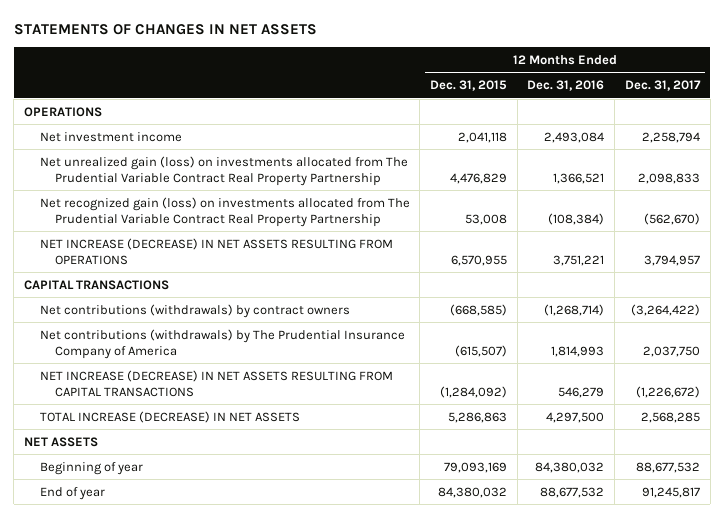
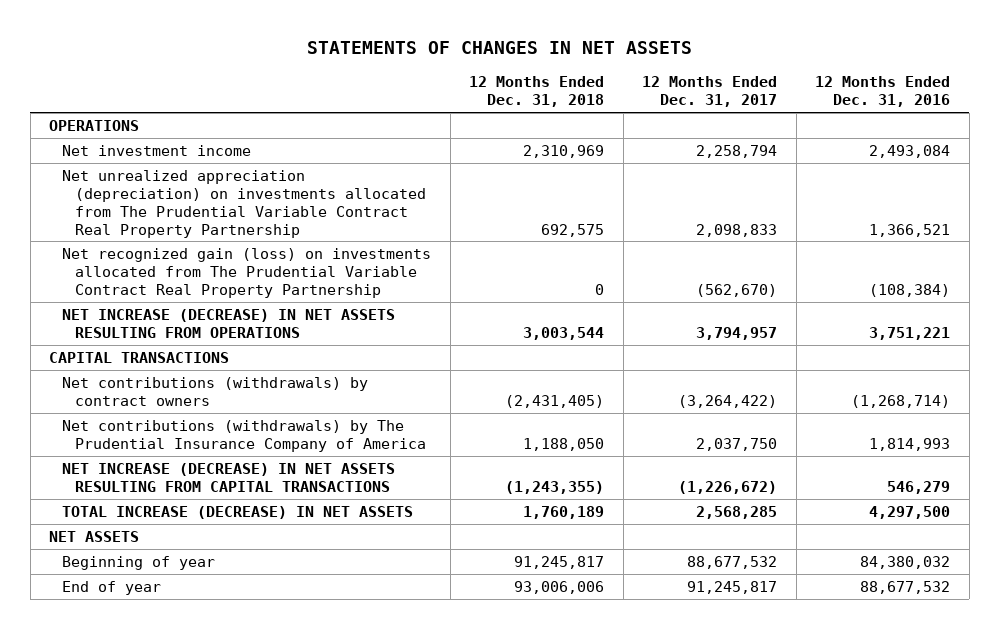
[430,79,508,91] Dec. 31, 2015 -> none
none -> [469,76,605,108] 12 Months Ended Dec. 31, 2018
[39,155,408,186] Net unrealized gain (loss) on investments allocated from The Prudential Variable Contract Real Property Partnership -> [62,170,426,238] Net unrealized appreciation (depreciation) on investments allocated from The Prudential Variable Contract Real Property Partnership

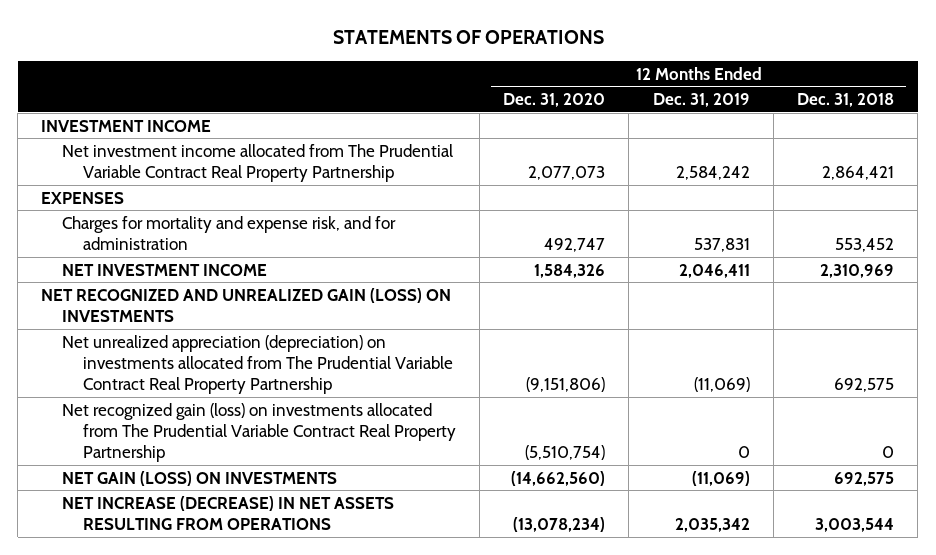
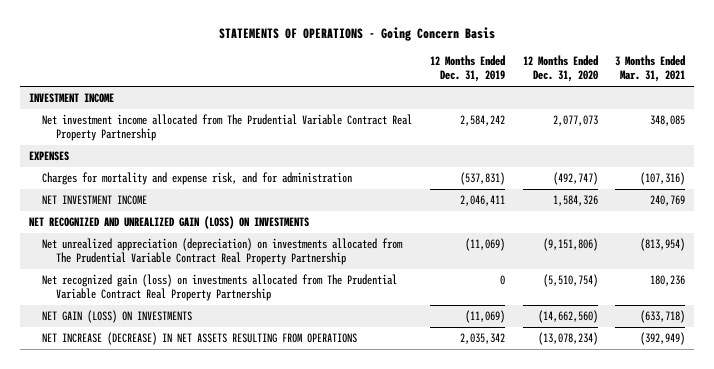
[332,30,604,45] STATEMENTS OF OPERATIONS -> [218,27,495,42] STATEMENTS OF OPERATIONS - Going Concern Basis
[797,93,895,108] Dec. 31, 2018 -> none
none -> [615,55,686,83] 3 Months Ended Mar. 31, 2021
[544,237,606,252] 492,747 -> [552,172,598,186] (492,747)
[693,237,750,252] 537,831 -> [459,172,505,186] (537,831)

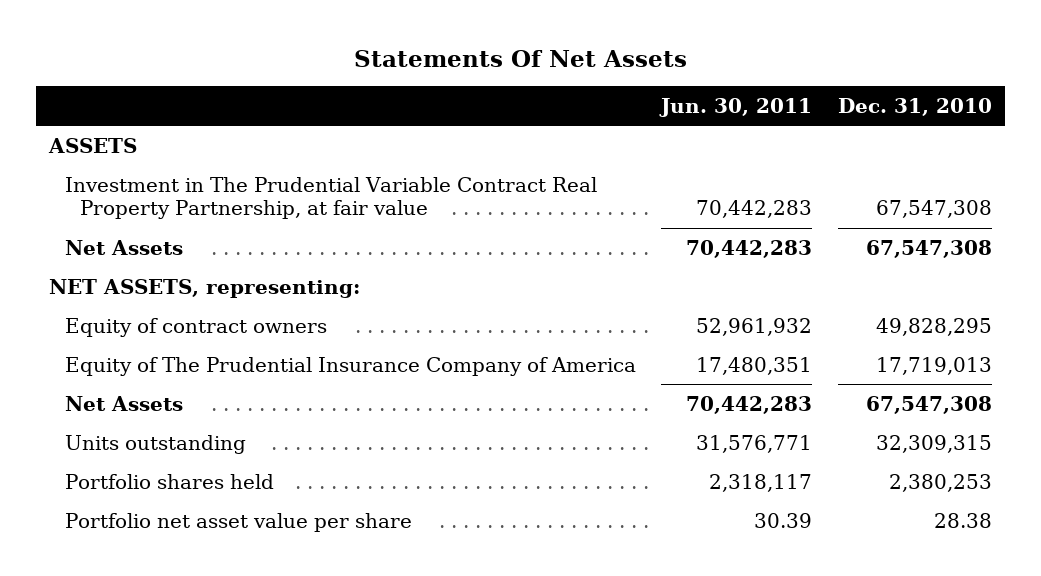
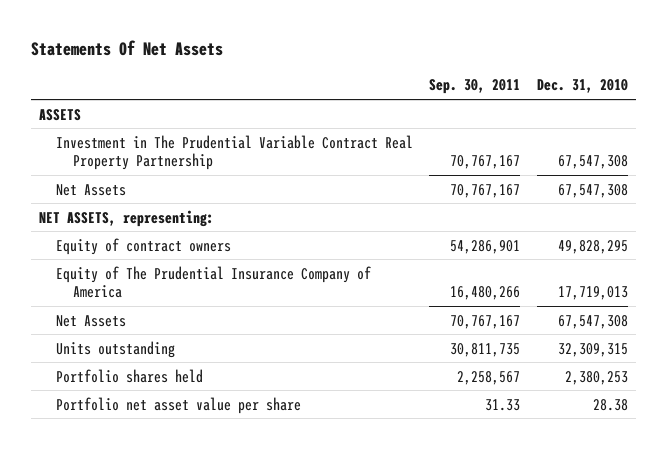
[659,98,813,118] Jun. 30, 2011 -> none
none -> [429,79,521,95] Sep. 30, 2011
[64,176,597,220] Investment in The Prudential Variable Contract Real Property Partnership, at fair value -> [55,134,413,171] Investment in The Prudential Variable Contract Real Property Partnership

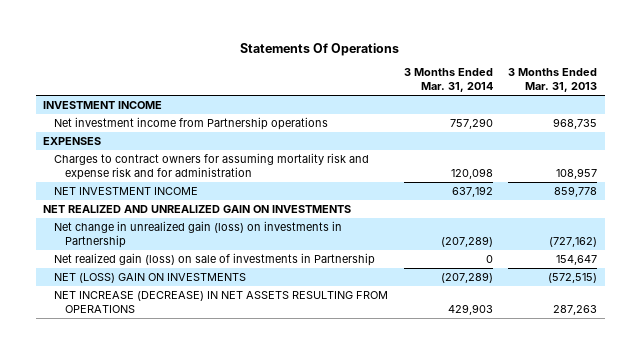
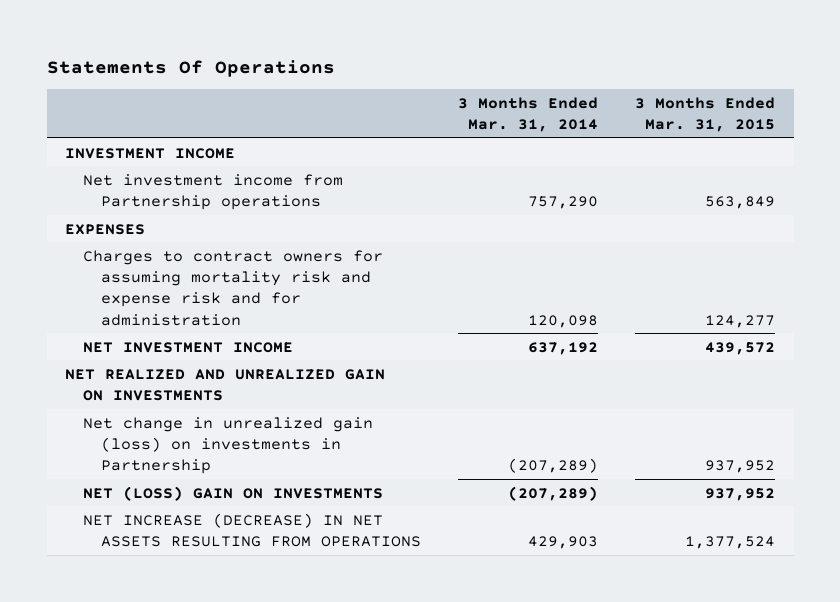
[508,68,598,93] 3 Months Ended Mar. 31, 2013 -> none
none -> [635,96,776,133] 3 Months Ended Mar. 31, 2015
[54,253,376,267] Net realized gain (loss) on sale of investments in Partnership -> none

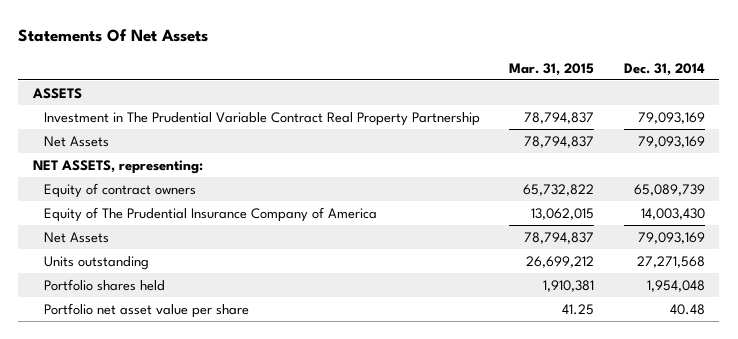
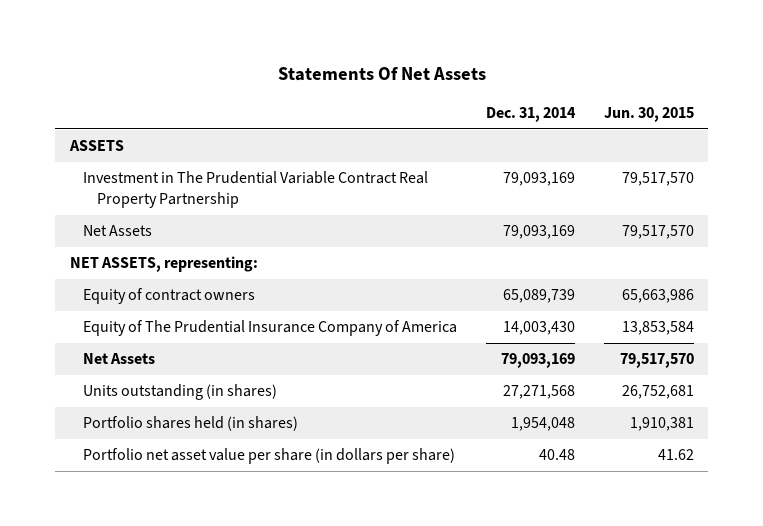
[509,62,595,76] Mar. 31, 2015 -> none
none -> [603,106,694,122] Jun. 30, 2015
[43,255,149,270] Units outstanding -> [83,384,278,401] Units outstanding (in shares)
[43,278,165,291] Portfolio shares held -> [83,416,299,432] Portfolio shares held (in shares)
[43,302,249,318] Portfolio net asset value per share -> [83,448,456,465] Portfolio net asset value per share (in dollars per share)

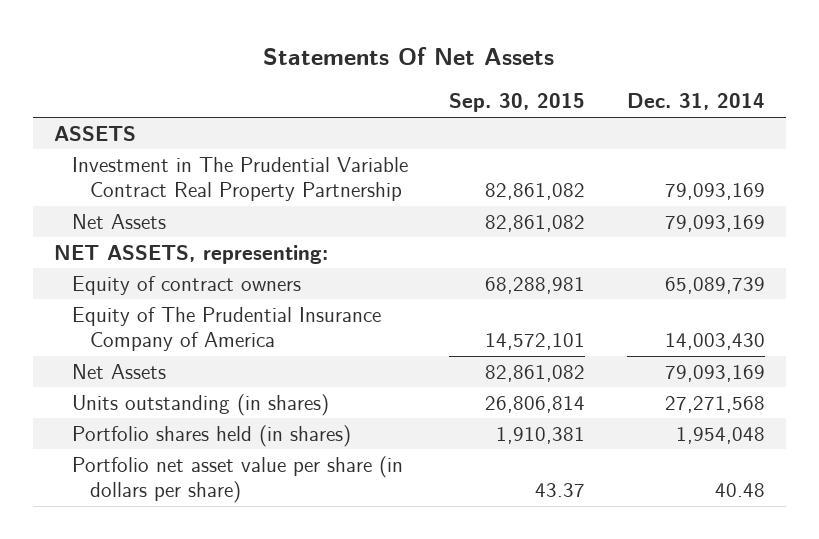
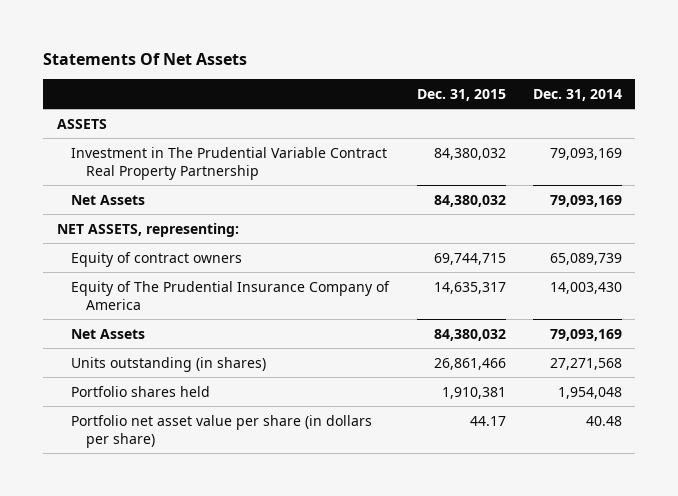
[449,93,586,113] Sep. 30, 2015 -> none
none -> [416,88,506,101] Dec. 31, 2015
[71,424,351,447] Portfolio shares held (in shares) -> [71,385,211,397] Portfolio shares held

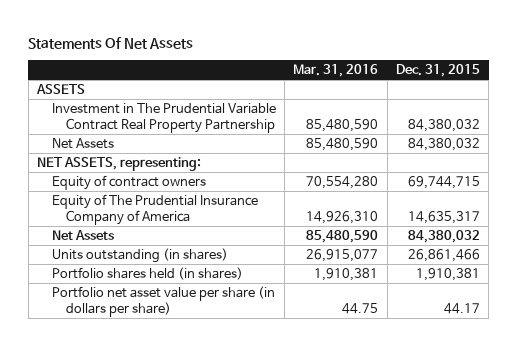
[532,88,622,101] Dec. 31, 2014 -> none
none -> [293,63,379,77] Mar. 31, 2016
[71,385,211,397] Portfolio shares held -> [51,267,243,281] Portfolio shares held (in shares)

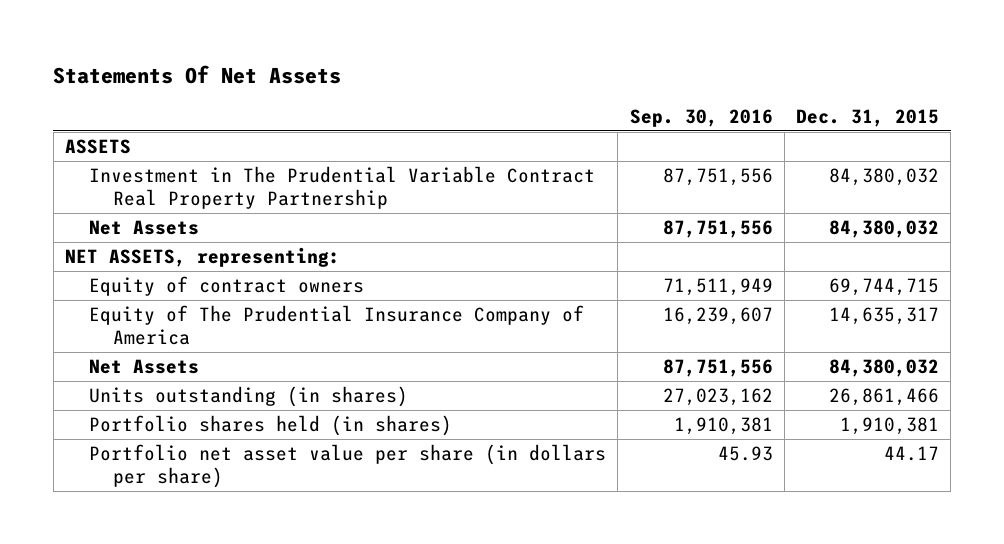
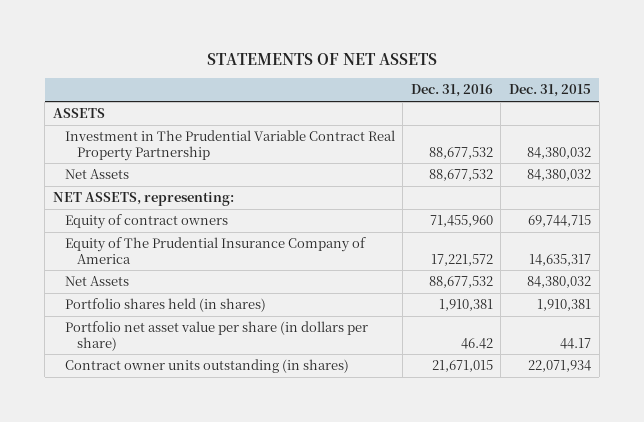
[53,64,342,84] Statements Of Net Assets -> [206,53,437,66] STATEMENTS OF NET ASSETS
[629,108,773,127] Sep. 30, 2016 -> none
none -> [410,84,493,98] Dec. 31, 2016
[89,386,409,408] Units outstanding (in shares) -> none
none -> [64,359,349,374] Contract owner units outstanding (in shares)

